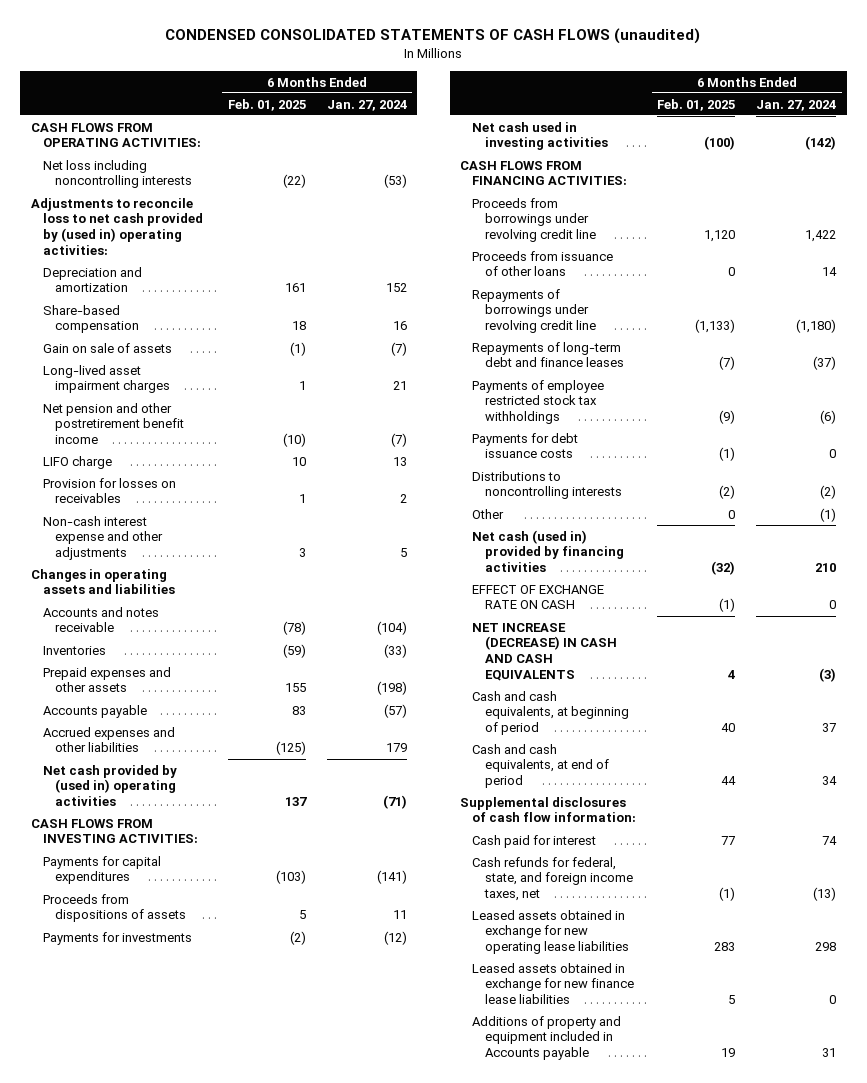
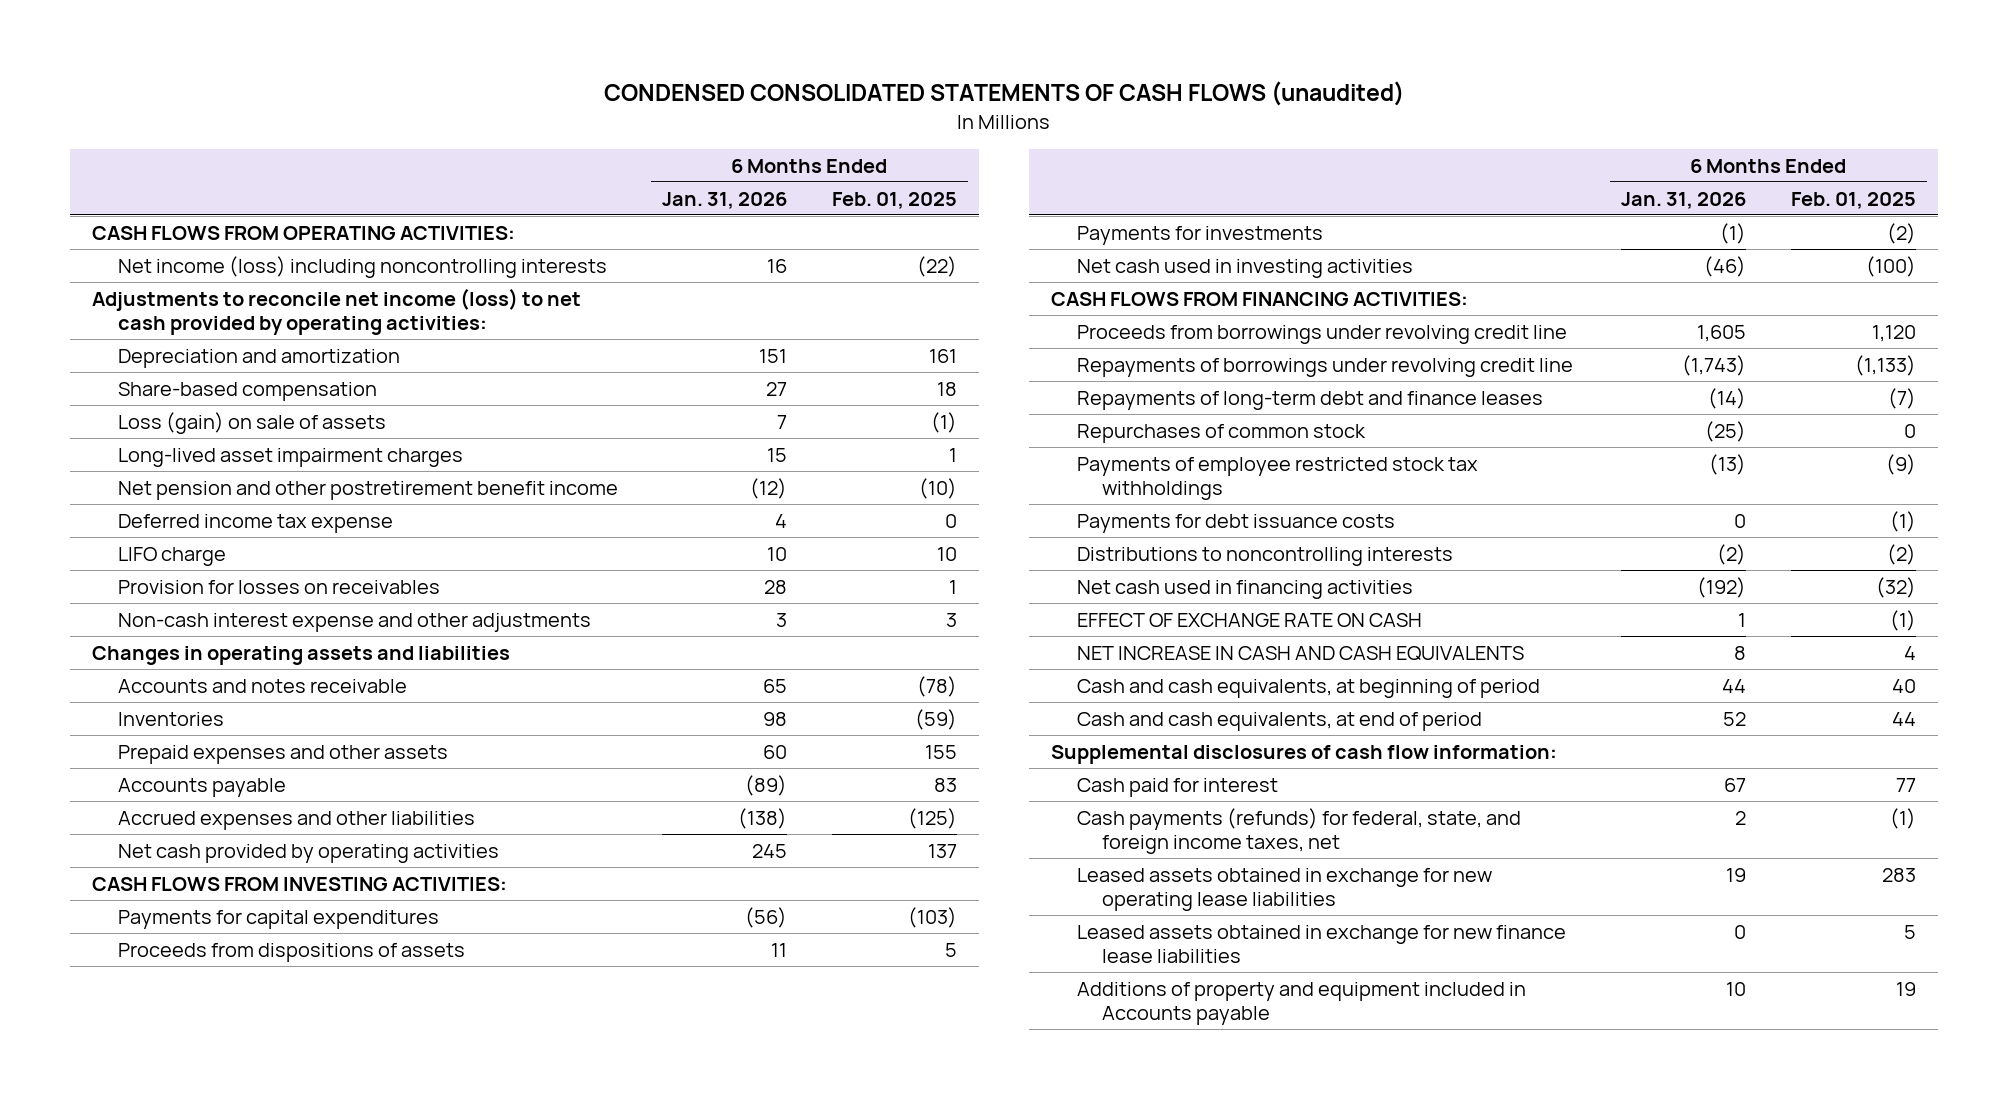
[326,99,407,111] Jan. 27, 2024 -> none
none -> [662,191,788,209] Jan. 31, 2026
[42,159,192,189] Net loss including noncontrolling interests -> [117,255,607,278] Net income (loss) including noncontrolling interests
[30,197,203,255] Adjustments to reconcile loss to net cash provided by (used in) operating activities: -> [92,287,582,336] Adjustments to reconcile net income (loss) to net cash provided by operating activities:
[42,342,172,353] Gain on sale of assets -> [117,411,386,434] Loss (gain) on sale of assets
none -> [117,513,393,533] Deferred income tax expense
[42,764,177,807] Net cash provided by (used in) operating activities -> [117,843,499,863] Net cash provided by operating activities
[472,250,614,277] Proceeds from issuance of other loans -> none
none -> [1076,423,1366,443] Repurchases of common stock
[472,508,505,519] Other -> none
[472,529,624,573] Net cash (used in) provided by financing activities -> [1076,579,1413,599] Net cash used in financing activities
[472,622,617,681] NET INCREASE (DECREASE) IN CASH AND CASH EQUIVALENTS -> [1076,645,1524,661] NET INCREASE IN CASH AND CASH EQUIVALENTS
[472,856,633,902] Cash refunds for federal, state, and foreign income taxes, net -> [1076,807,1521,855] Cash payments (refunds) for federal, state, and foreign income taxes, net

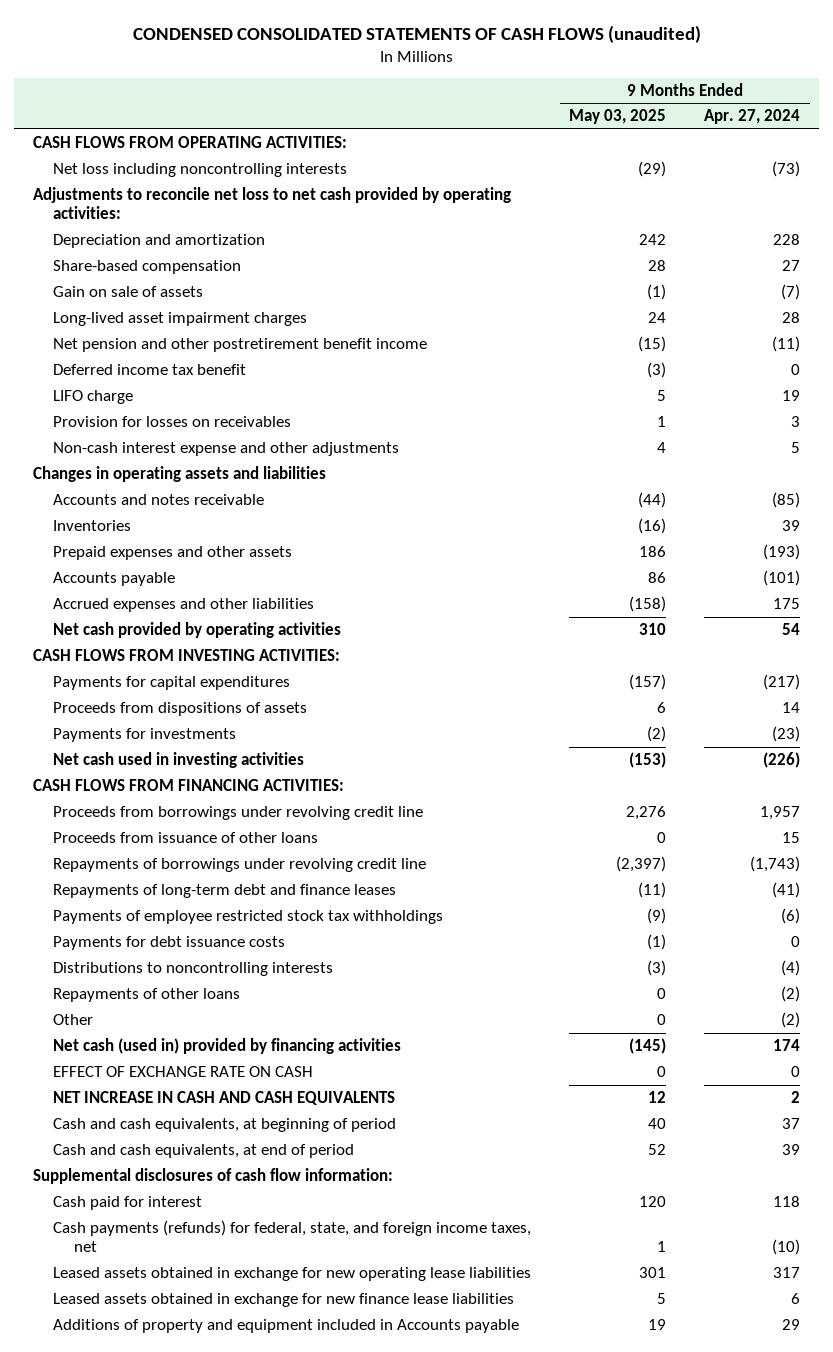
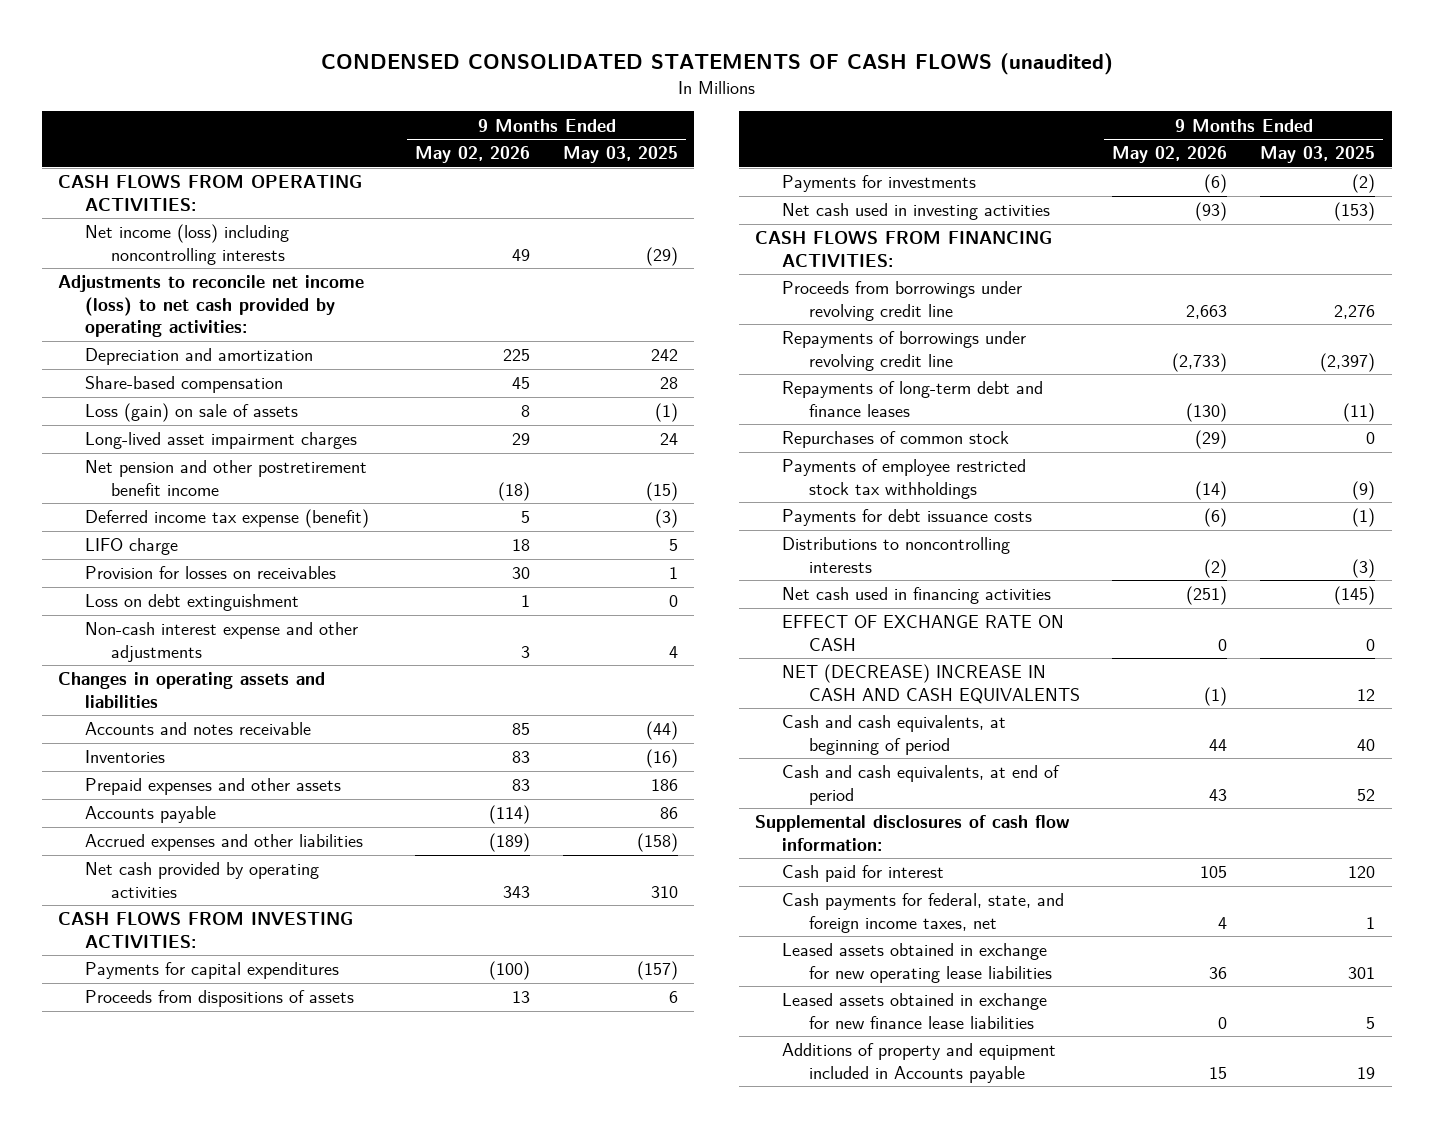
[704,109,801,125] Apr. 27, 2024 -> none
none -> [415,146,531,164] May 02, 2026
[53,163,348,178] Net loss including noncontrolling interests -> [84,224,289,265] Net income (loss) including noncontrolling interests
[33,187,512,220] Adjustments to reconcile net loss to net cash provided by operating activities: -> [58,275,365,338] Adjustments to reconcile net income (loss) to net cash provided by operating activities:
[53,286,204,298] Gain on sale of assets -> [84,403,298,423] Loss (gain) on sale of assets
[53,364,247,376] Deferred income tax benefit -> [84,509,369,529] Deferred income tax expense (benefit)
none -> [84,594,299,612] Loss on debt extinguishment
[53,832,319,844] Proceeds from issuance of other loans -> none
none -> [781,431,1009,449] Repurchases of common stock
[53,988,241,1003] Repayments of other loans -> none
[53,1014,94,1026] Other -> none
[53,1038,402,1055] Net cash (used in) provided by financing activities -> [781,587,1051,605] Net cash used in financing activities
[53,1091,396,1106] NET INCREASE IN CASH AND CASH EQUIVALENTS -> [781,664,1080,704] NET (DECREASE) INCREASE IN CASH AND CASH EQUIVALENTS
[53,1220,532,1253] Cash payments (refunds) for federal, state, and foreign income taxes, net -> [781,893,1064,933] Cash payments for federal, state, and foreign income taxes, net

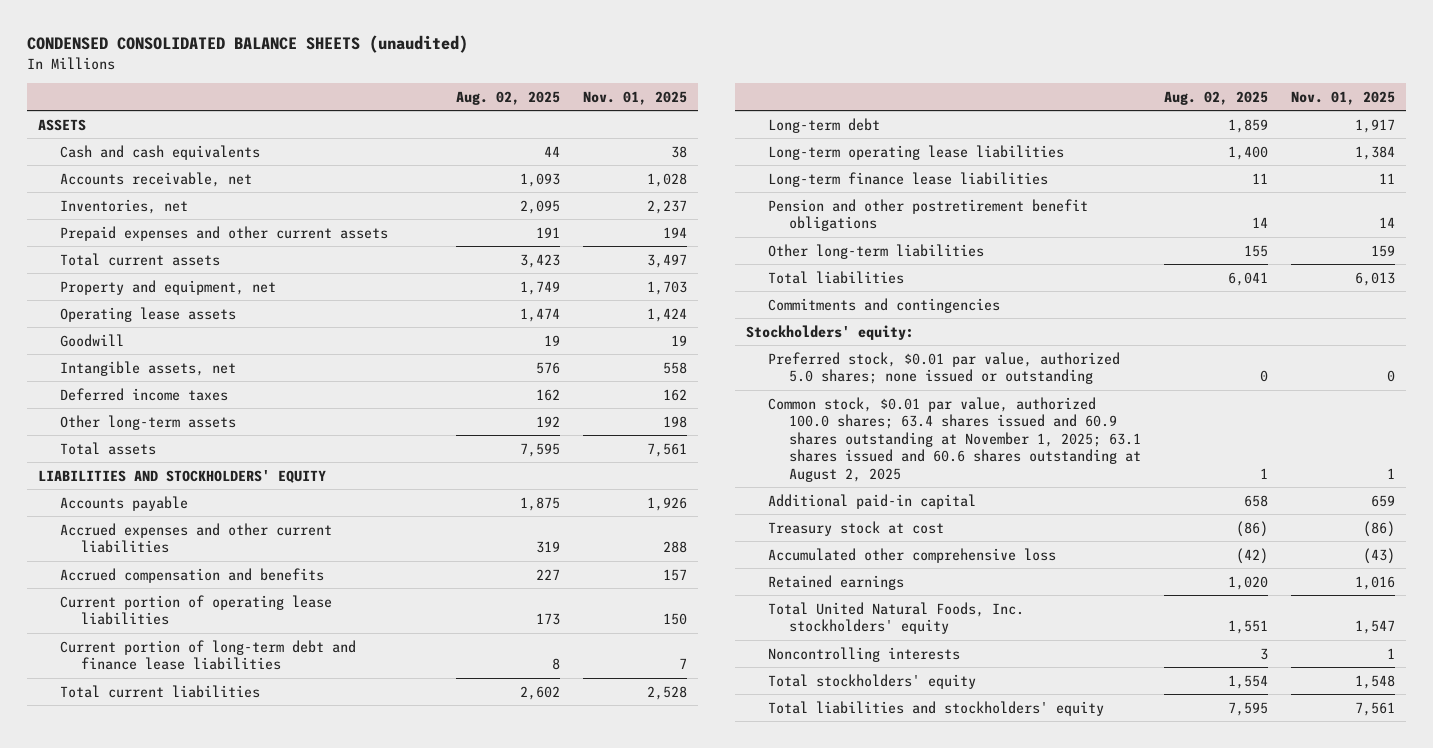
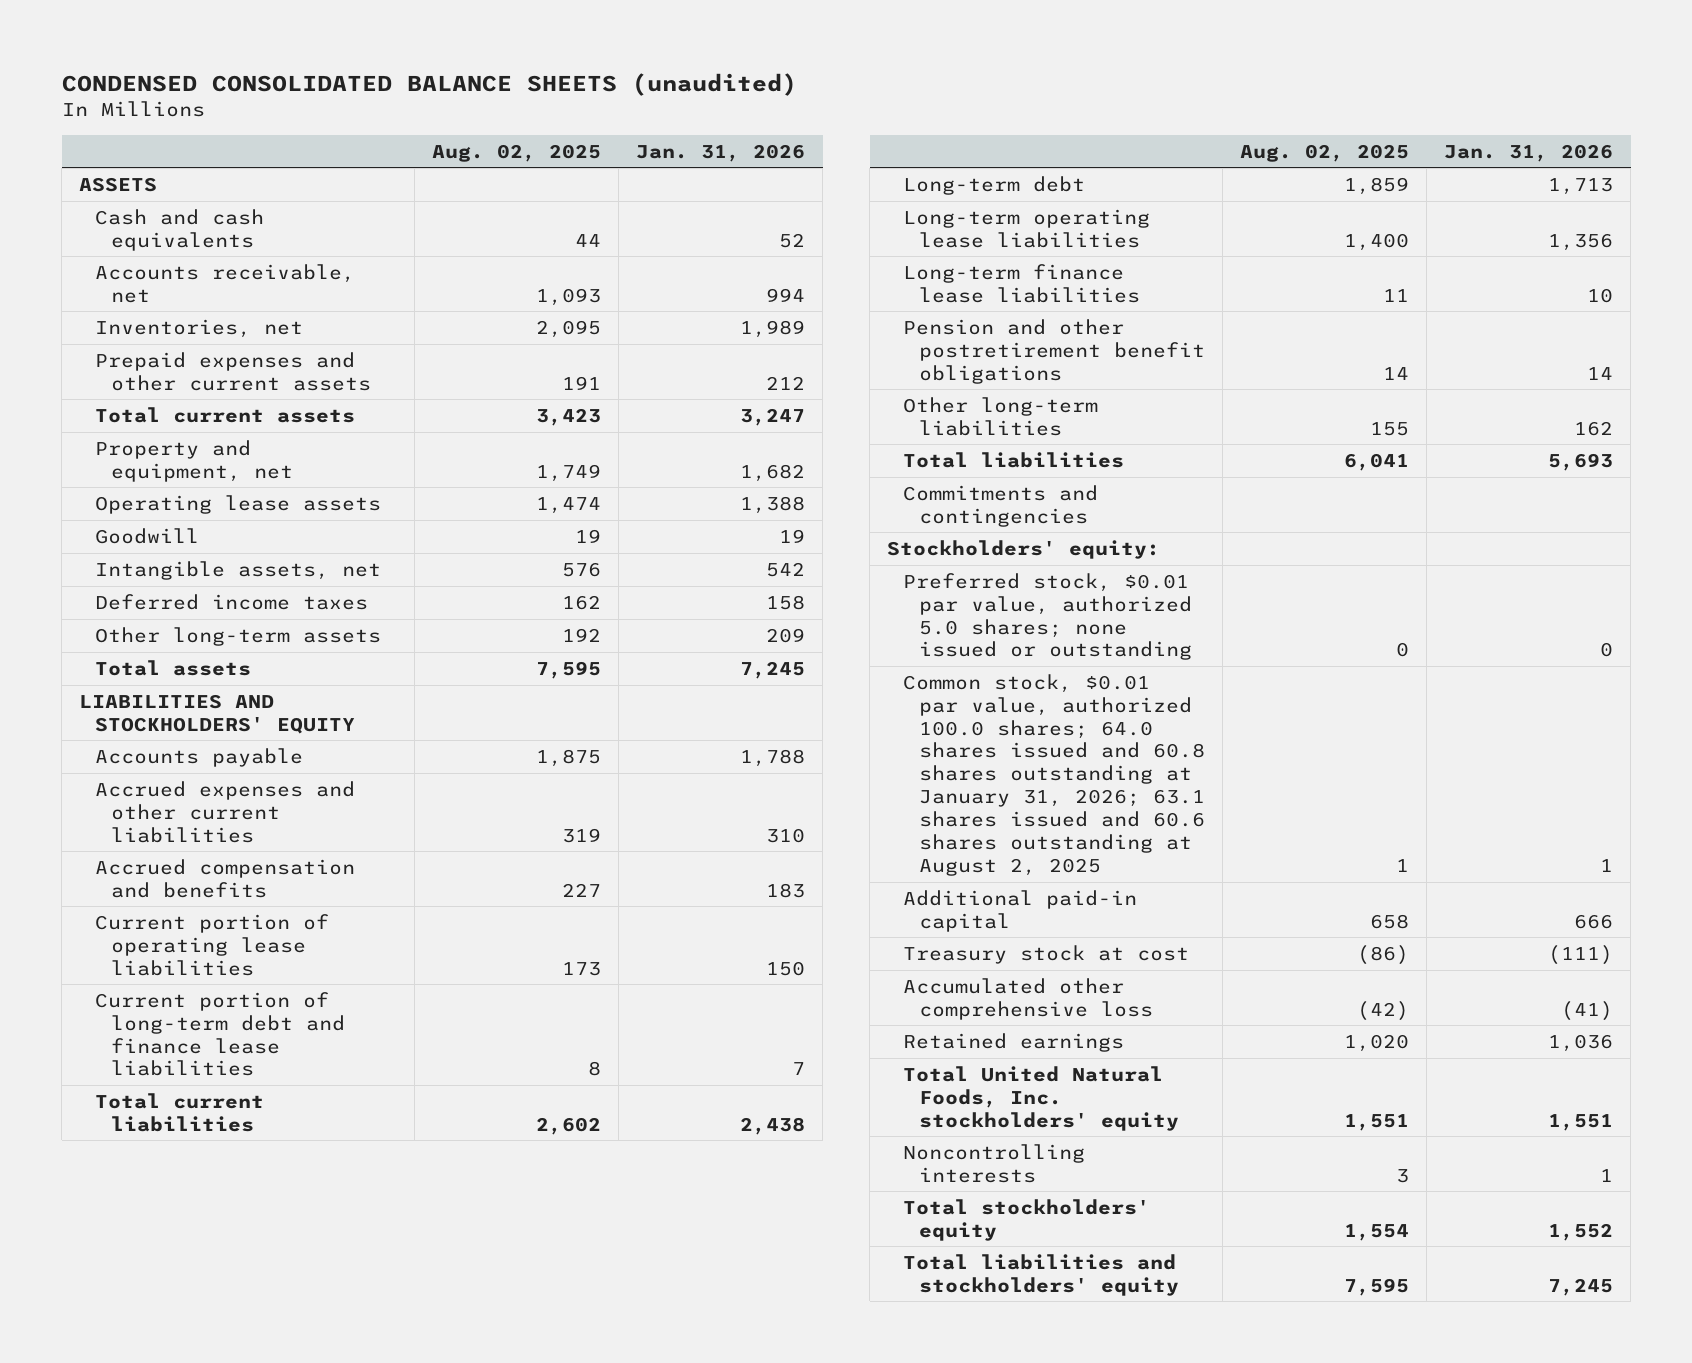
[582,90,687,105] Nov. 01, 2025 -> none
none -> [636,143,806,162] Jan. 31, 2026
[767,396,1142,482] Common stock, $0.01 par value, authorized 100.0 shares; 63.4 shares issued and 60.9 shares outstanding at November 1, 2025; 63.1 shares issued and 60.6 shares outstanding at August 2, 2025 -> [902,673,1205,876] Common stock, $0.01 par value, authorized 100.0 shares; 64.0 shares issued and 60.8 shares outstanding at January 31, 2026; 63.1 shares issued and 60.6 shares outstanding at August 2, 2025

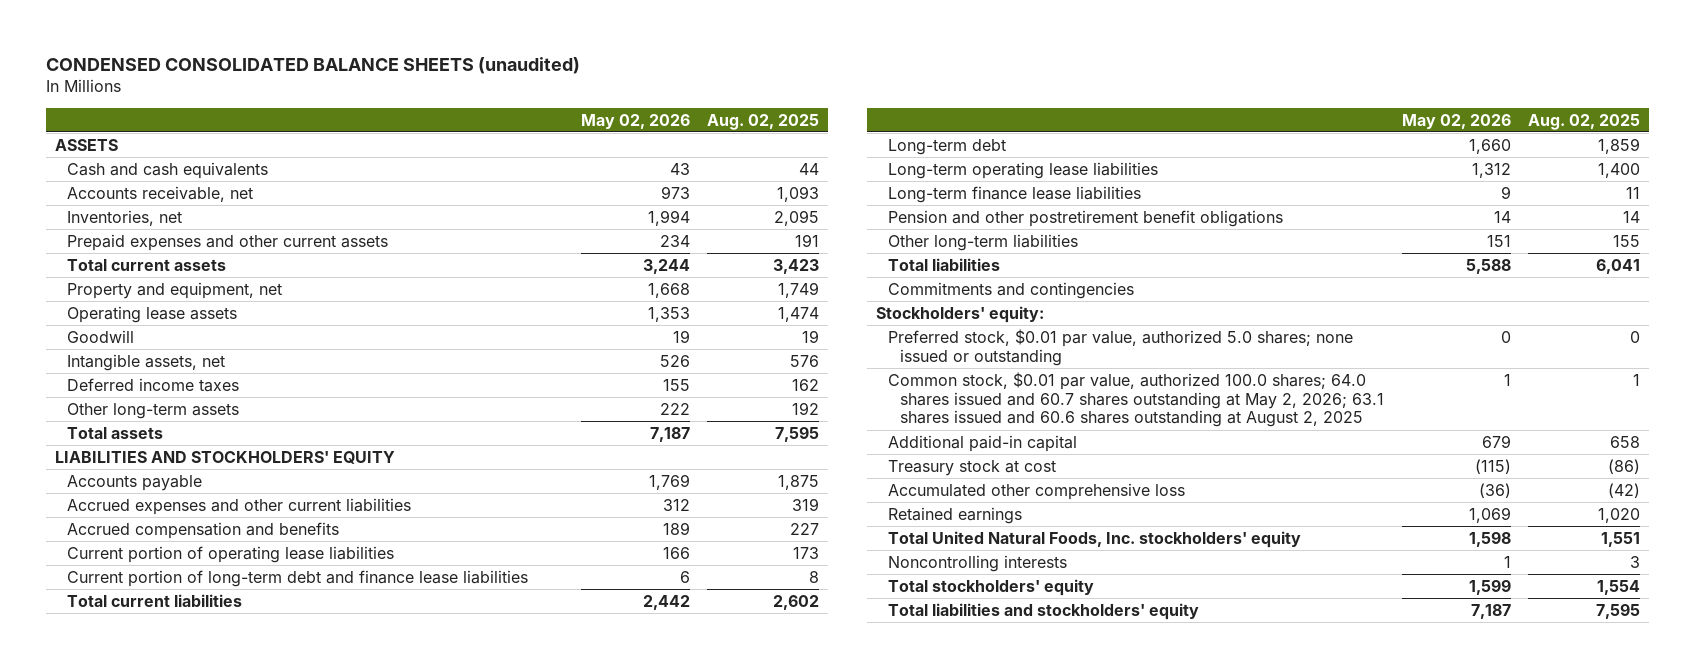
[636,143,806,162] Jan. 31, 2026 -> none
none -> [580,113,690,129] May 02, 2026
[902,673,1205,876] Common stock, $0.01 par value, authorized 100.0 shares; 64.0 shares issued and 60.8 shares outstanding at January 31, 2026; 63.1 shares issued and 60.6 shares outstanding at August 2, 2025 -> [888,371,1385,428] Common stock, $0.01 par value, authorized 100.0 shares; 64.0 shares issued and 60.7 shares outstanding at May 2, 2026; 63.1 shares issued and 60.6 shares outstanding at August 2, 2025

